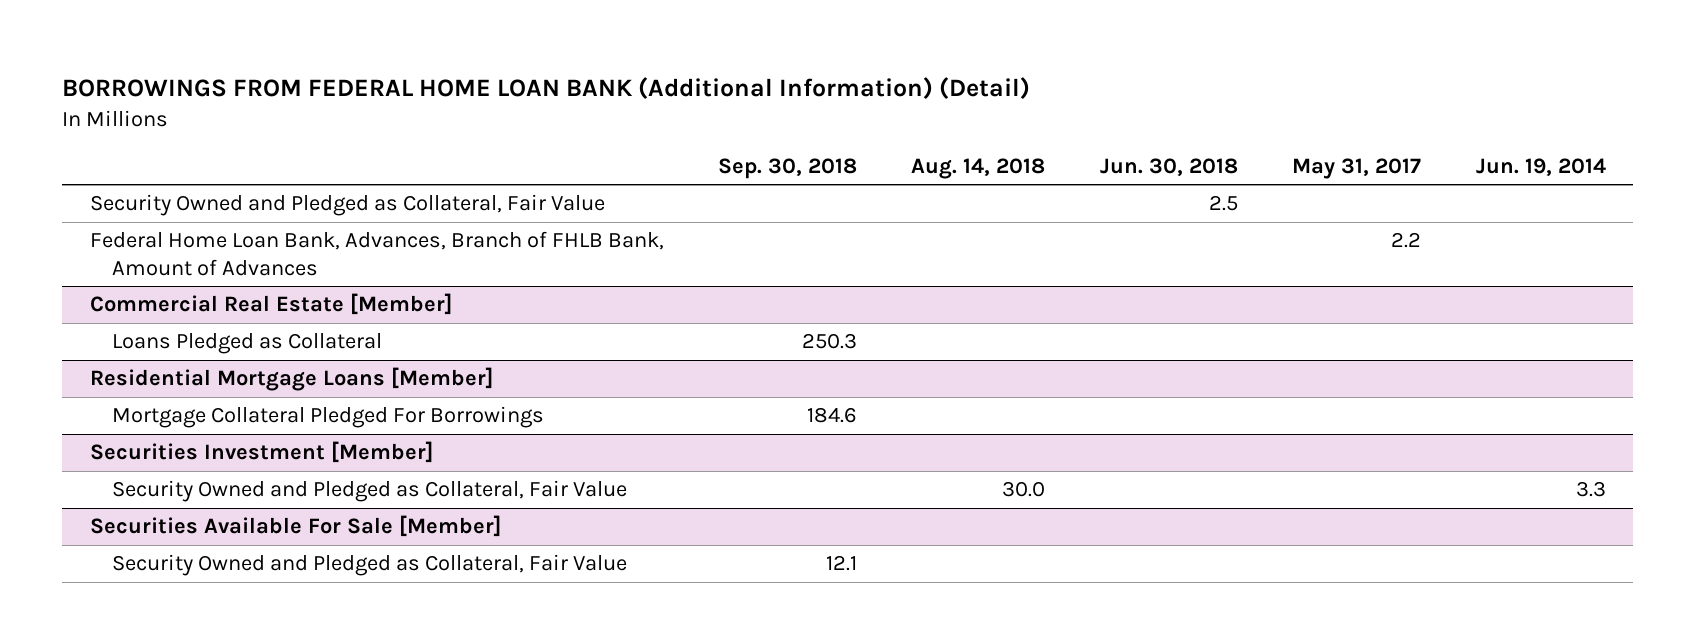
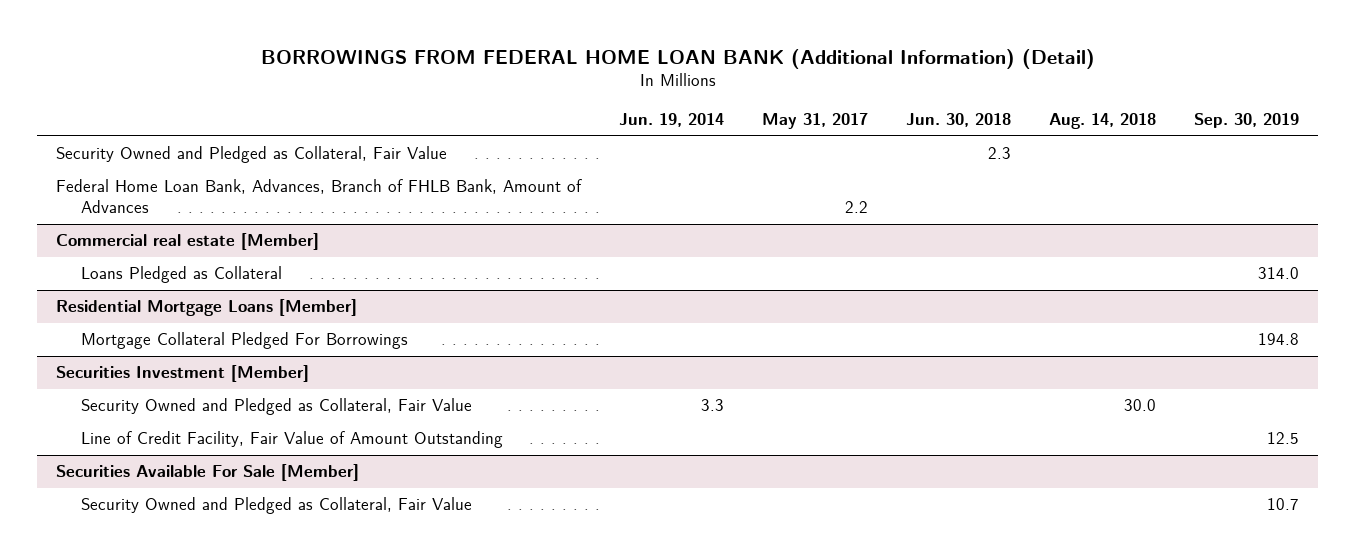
[717,157,857,179] Sep. 30, 2018 -> none
none -> [1193,113,1299,129] Sep. 30, 2019
[1208,195,1238,212] 2.5 -> [988,147,1012,160] 2.3
[89,293,452,316] Commercial Real Estate [Member] -> [56,233,320,251] Commercial real estate [Member]
none -> [81,431,504,449] Line of Credit Facility, Fair Value of Amount Outstanding

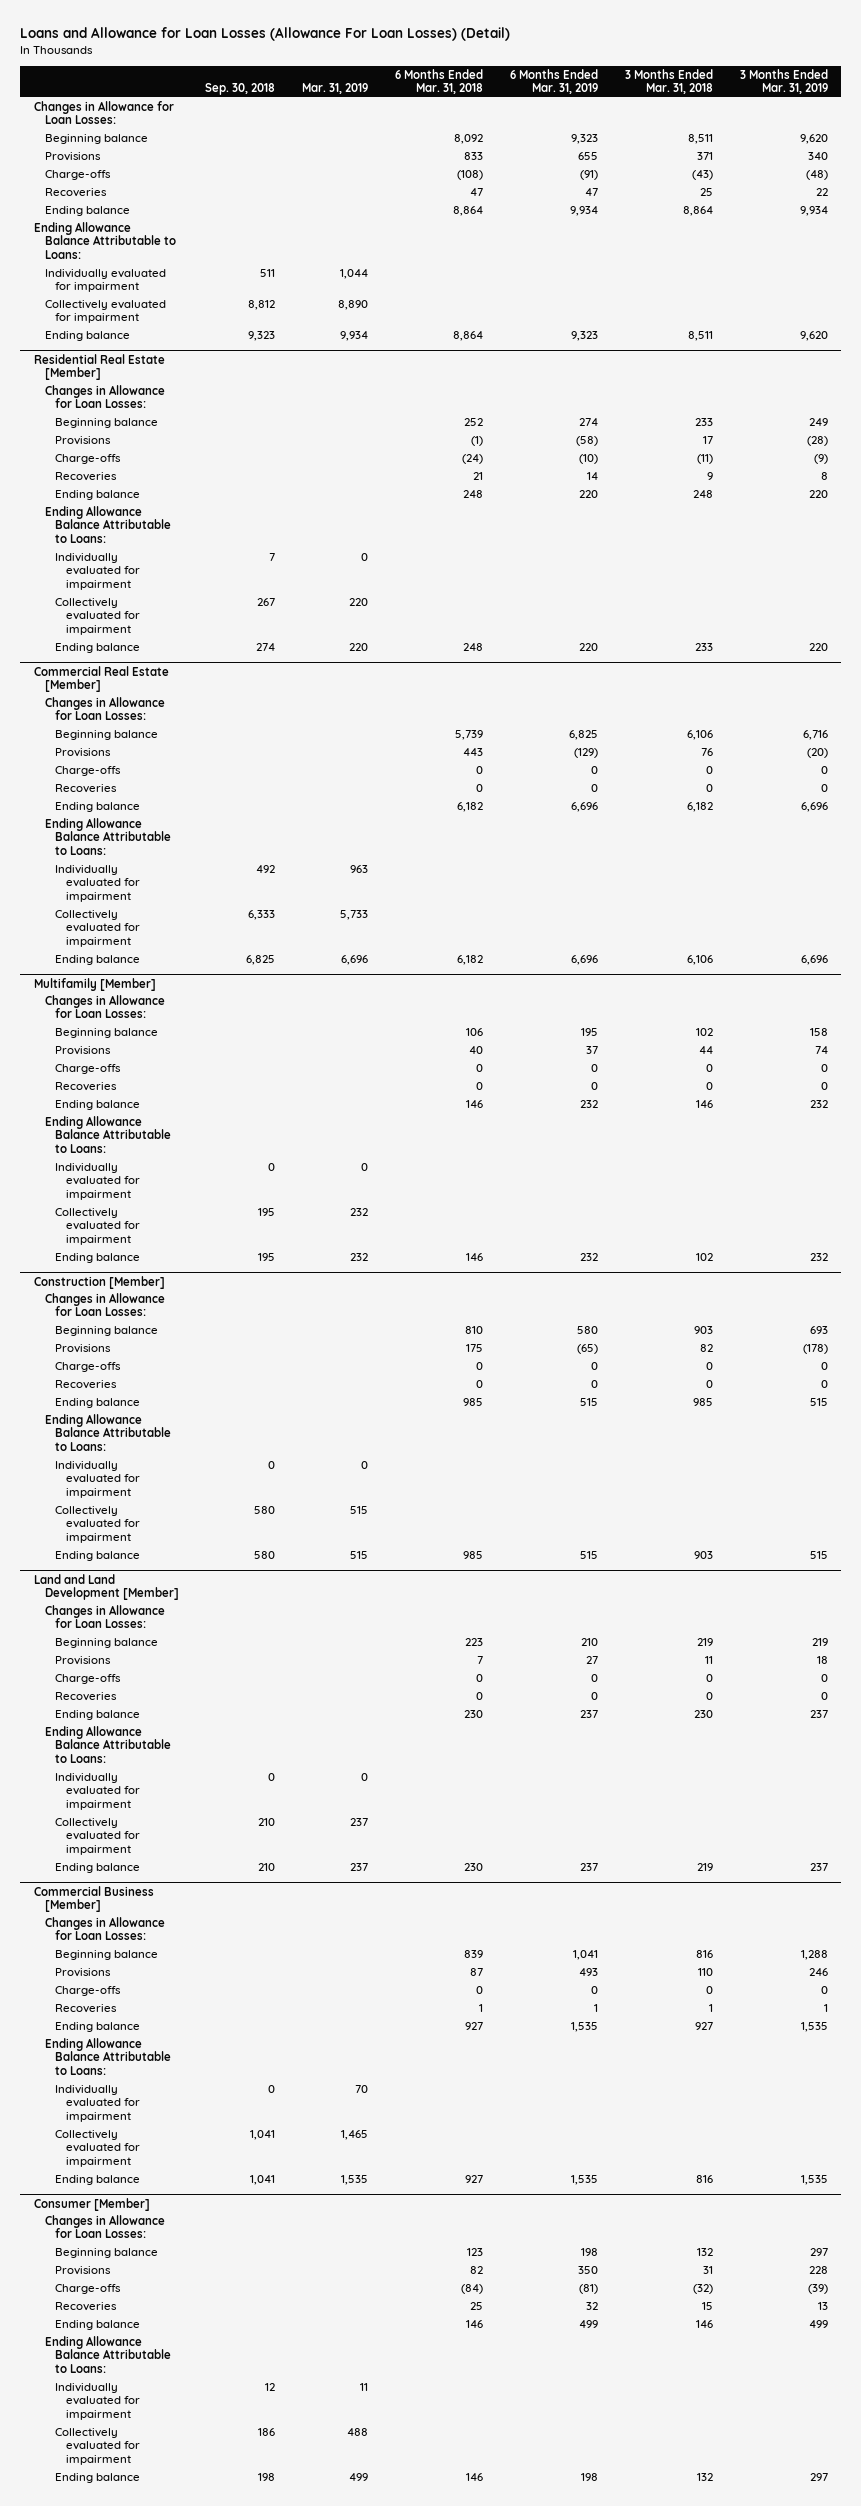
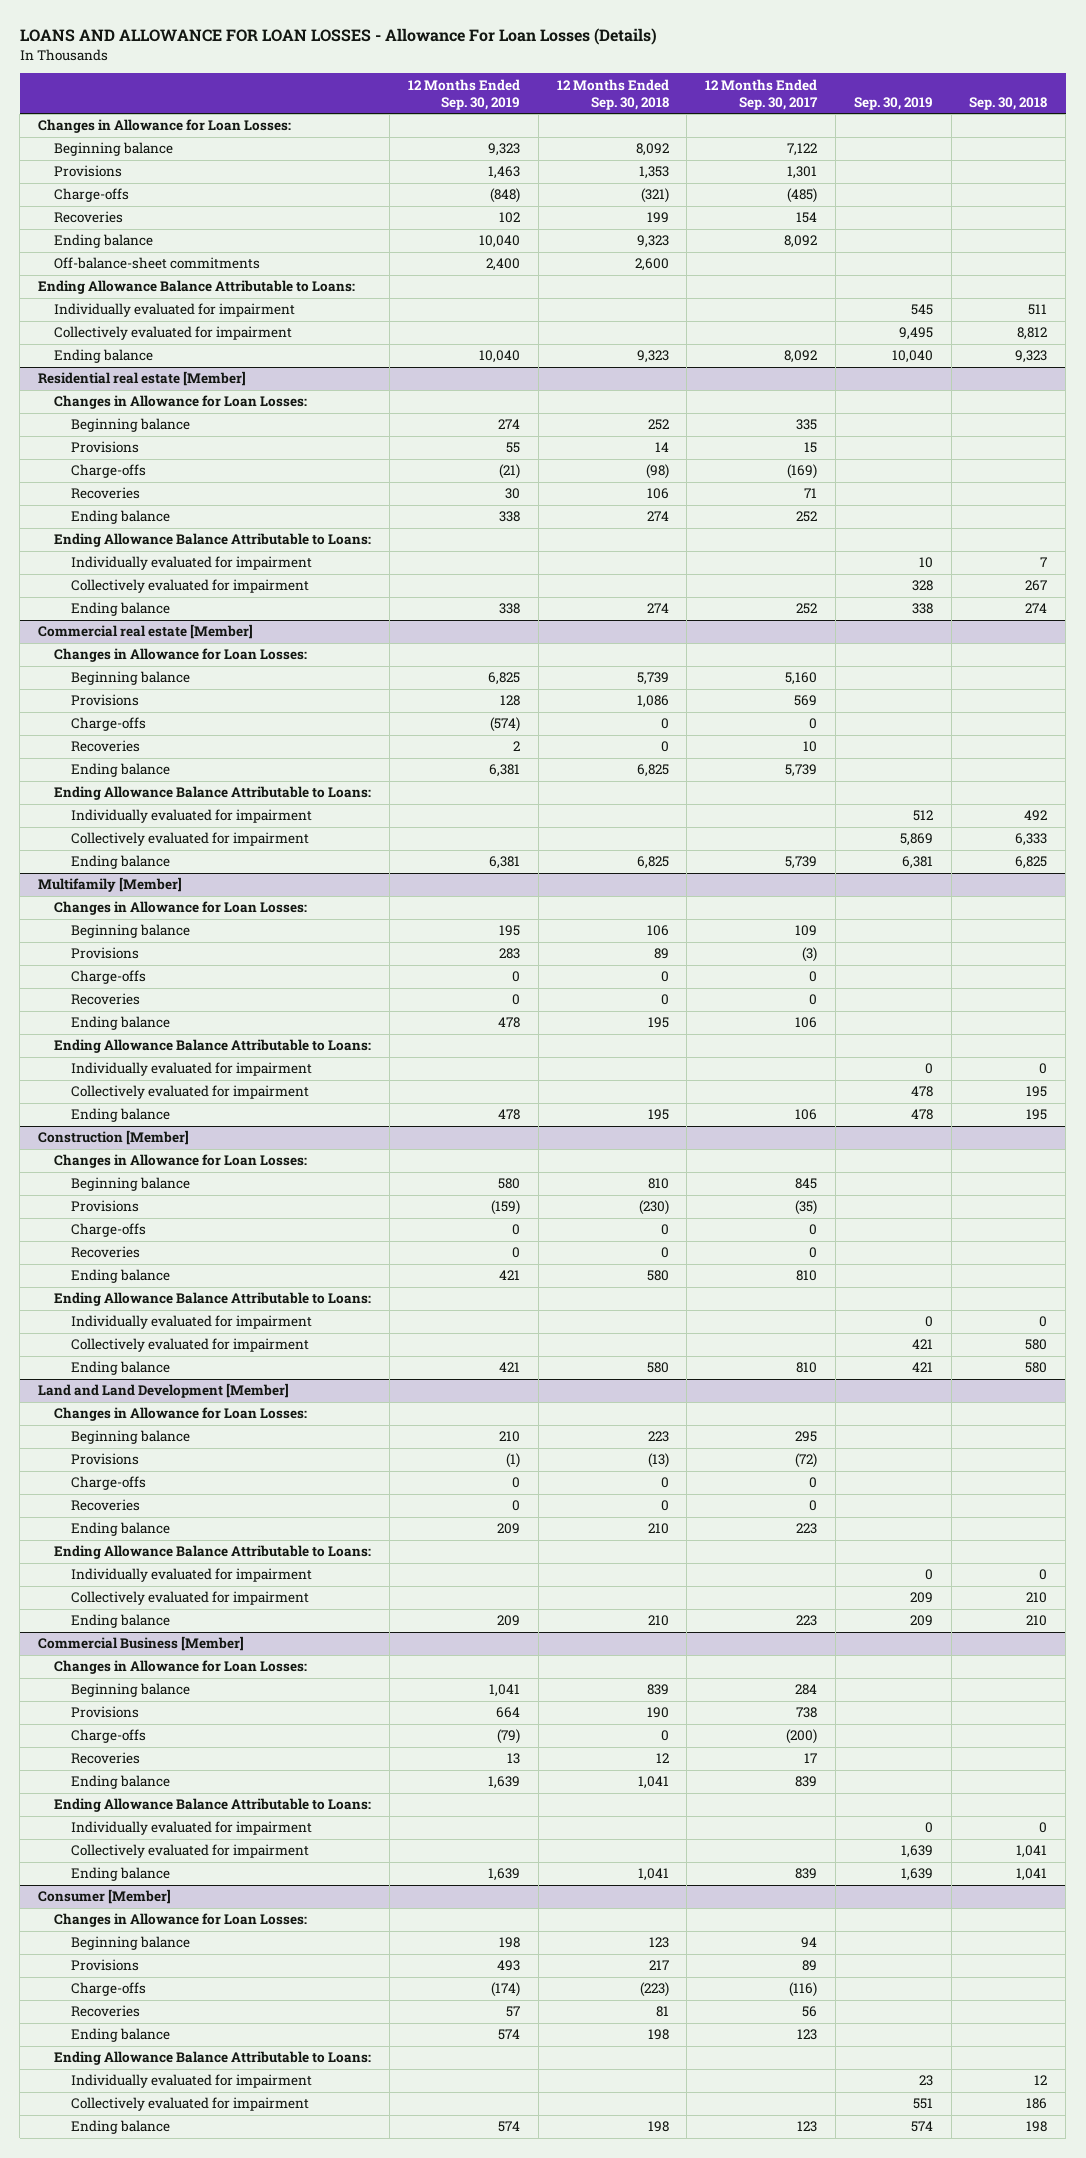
[20,27,511,42] Loans and Allowance for Loan Losses (Allowance For Loan Losses) (Detail) -> [19,28,657,46] LOANS AND ALLOWANCE FOR LOAN LOSSES - Allowance For Loan Losses (Details)
[302,83,369,95] Mar. 31, 2019 -> none
[395,68,484,95] 6 Months Ended Mar. 31, 2018 -> none
[509,68,598,95] 6 Months Ended Mar. 31, 2019 -> none
[624,68,713,95] 3 Months Ended Mar. 31, 2018 -> none
[739,68,828,95] 3 Months Ended Mar. 31, 2019 -> none
none -> [408,78,521,111] 12 Months Ended Sep. 30, 2019
none -> [556,78,669,111] 12 Months Ended Sep. 30, 2018
none -> [705,78,819,111] 12 Months Ended Sep. 30, 2017
none -> [853,97,933,111] Sep. 30, 2019
none -> [54,257,261,270] Off-balance-sheet commitments
[33,353,165,381] Residential Real Estate [Member] -> [38,371,247,387] Residential real estate [Member]
[33,665,169,693] Commercial Real Estate [Member] -> [38,624,254,640] Commercial real estate [Member]

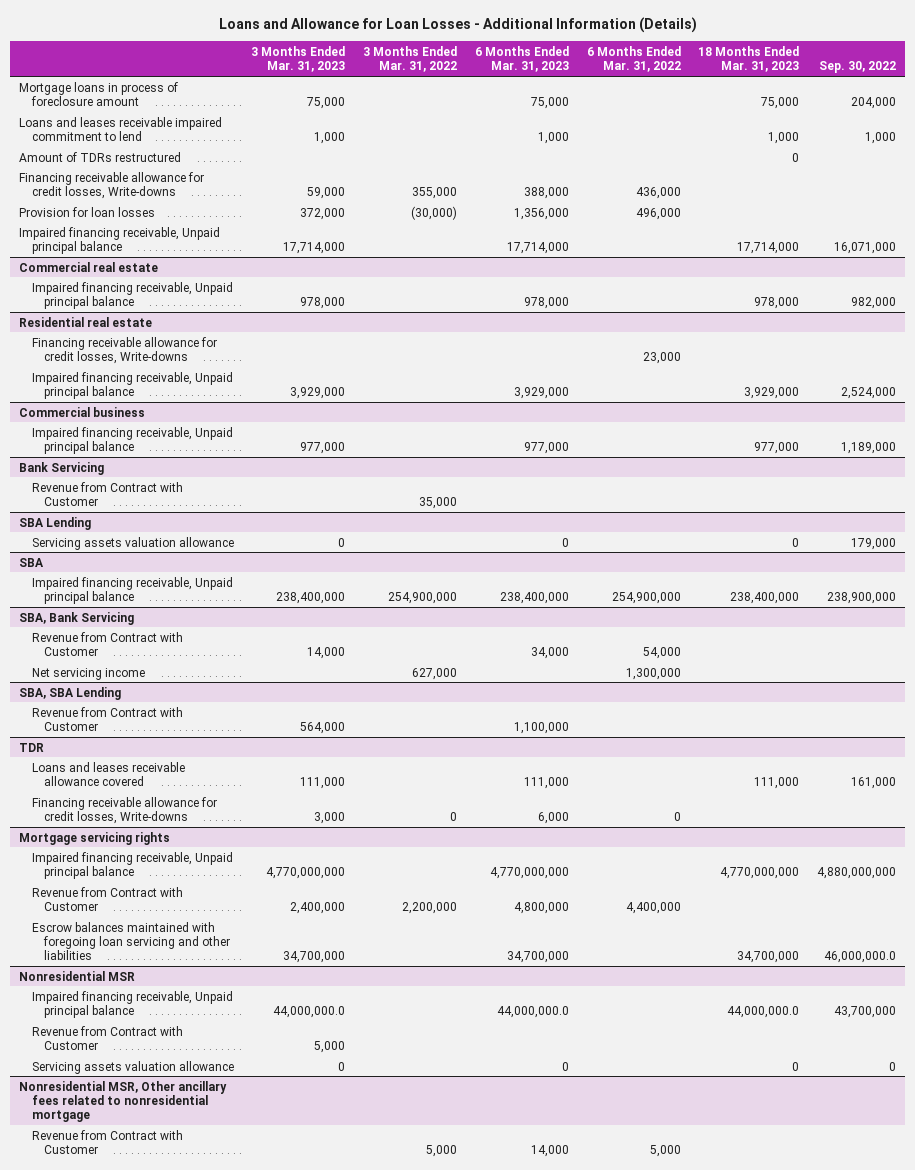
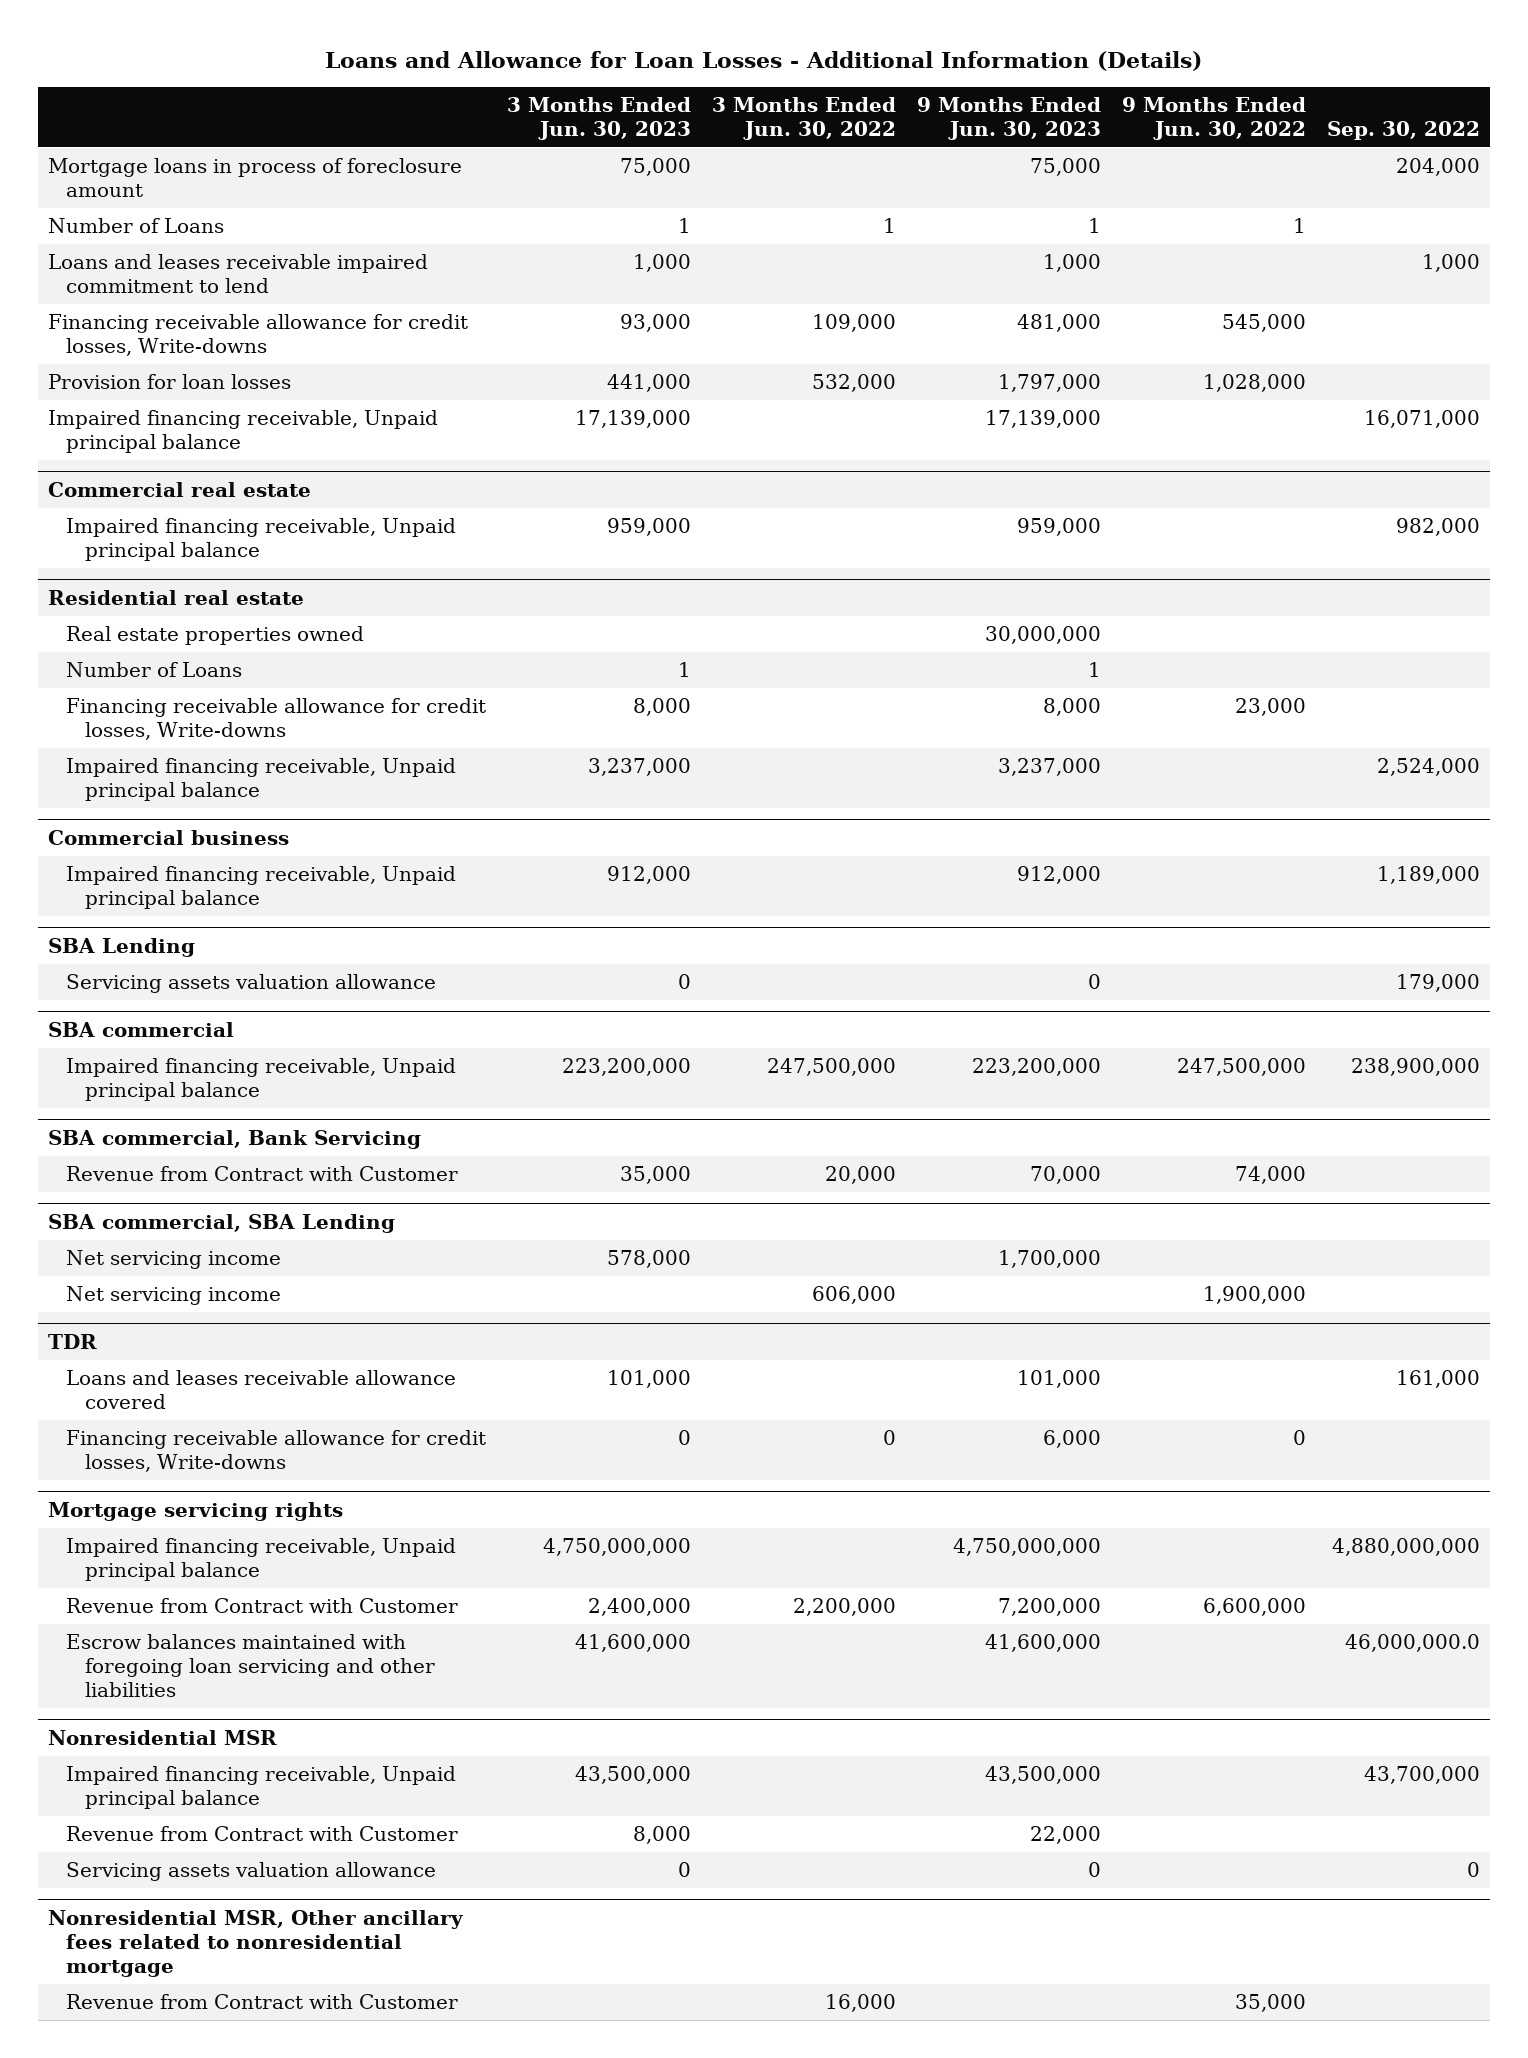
[251,46,346,73] 3 Months Ended Mar. 31, 2023 -> none
[363,46,458,73] 3 Months Ended Mar. 31, 2022 -> none
[474,46,569,73] 6 Months Ended Mar. 31, 2023 -> none
[586,46,681,73] 6 Months Ended Mar. 31, 2022 -> none
[698,46,800,73] 18 Months Ended Mar. 31, 2023 -> none
none -> [507,97,692,141] 3 Months Ended Jun. 30, 2023
none -> [712,97,897,141] 3 Months Ended Jun. 30, 2022
none -> [917,97,1102,141] 9 Months Ended Jun. 30, 2023
none -> [1122,97,1307,141] 9 Months Ended Jun. 30, 2022
none -> [48,218,225,234] Number of Loans
[19,151,182,162] Amount of TDRs restructured -> none
none -> [66,626,365,646] Real estate properties owned
none -> [66,662,243,678] Number of Loans
[19,461,105,475] Bank Servicing -> none
[31,481,183,507] Revenue from Contract with Customer -> none
[19,557,45,567] SBA -> [48,1021,235,1037] SBA commercial
[19,611,135,625] SBA, Bank Servicing -> [48,1129,422,1149] SBA commercial, Bank Servicing
[31,667,145,680] Net servicing income -> none
[31,706,183,732] Revenue from Contract with Customer -> none
[19,686,122,700] SBA, SBA Lending -> [48,1213,396,1233] SBA commercial, SBA Lending
none -> [66,1250,282,1270] Net servicing income
none -> [66,1286,282,1306] Net servicing income

